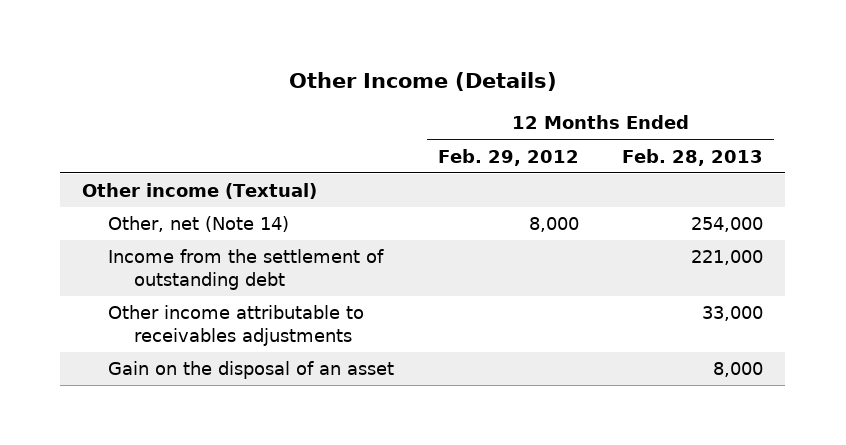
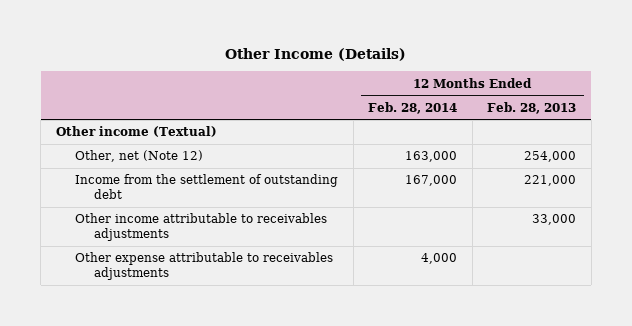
[437,148,579,166] Feb. 29, 2012 -> none
none -> [368,101,458,114] Feb. 28, 2014
[108,216,290,233] Other, net (Note 14) -> [74,150,203,163] Other, net (Note 12)
[108,361,395,380] Gain on the disposal of an asset -> none
none -> [74,252,333,281] Other expense attributable to receivables adjustments

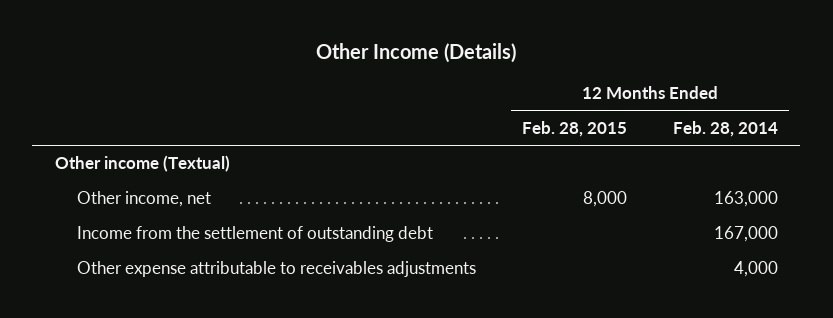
[487,101,577,114] Feb. 28, 2013 -> none
none -> [521,121,627,138] Feb. 28, 2015
[74,150,203,163] Other, net (Note 12) -> [77,191,212,208] Other income, net
[74,213,327,242] Other income attributable to receivables adjustments -> none

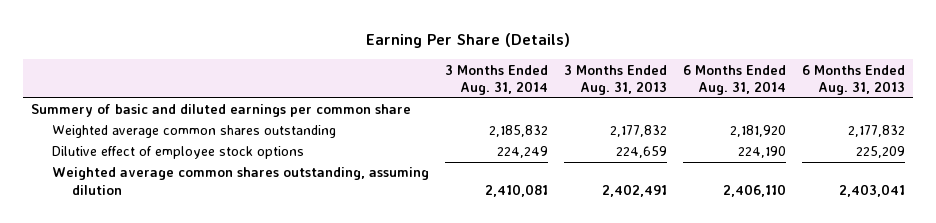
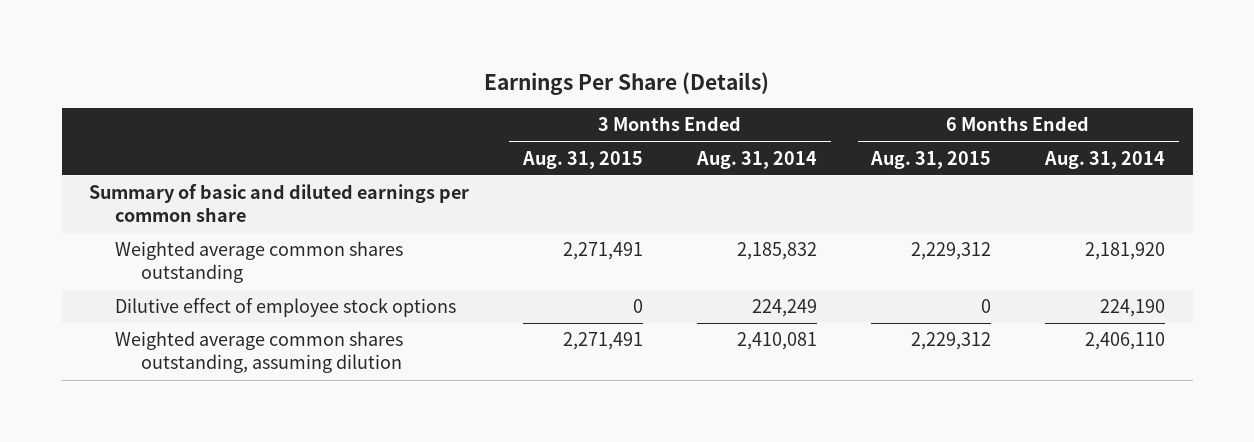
[366,33,571,49] Earning Per Share (Details) -> [484,71,770,95] Earnings Per Share (Details)
[563,64,667,95] 3 Months Ended Aug. 31, 2013 -> none
[801,64,905,95] 6 Months Ended Aug. 31, 2013 -> none
none -> [521,150,643,169] Aug. 31, 2015
none -> [870,150,992,169] Aug. 31, 2015
[31,104,412,118] Summery of basic and diluted earnings per common share -> [88,184,469,223] Summary of basic and diluted earnings per common share

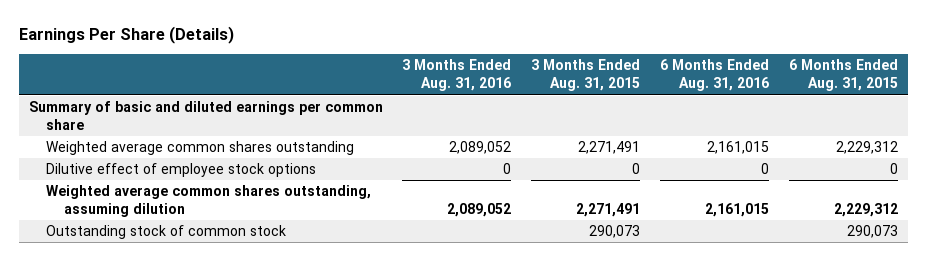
[696,150,818,169] Aug. 31, 2014 -> none
[1044,150,1166,169] Aug. 31, 2014 -> none
none -> [402,59,512,92] 3 Months Ended Aug. 31, 2016
none -> [660,59,770,92] 6 Months Ended Aug. 31, 2016
none -> [46,225,287,240] Outstanding stock of common stock

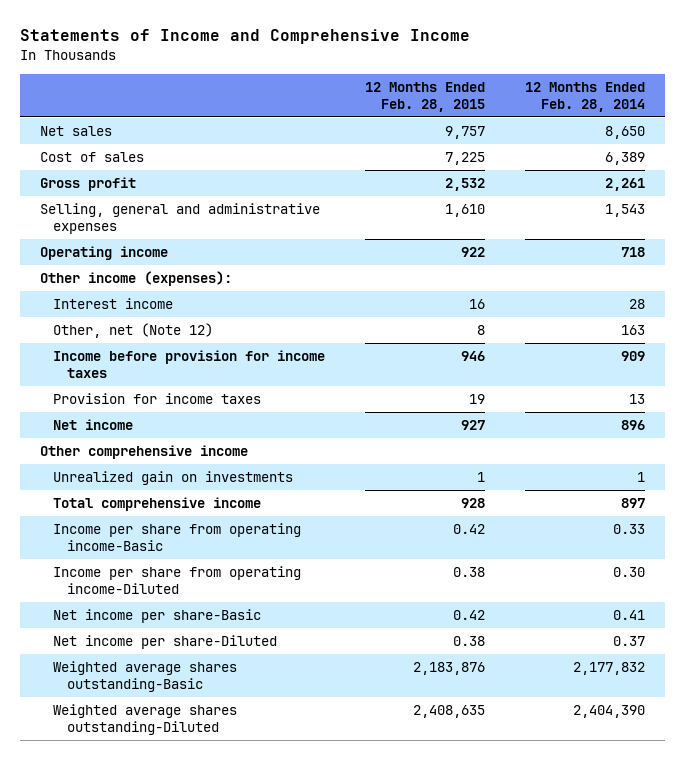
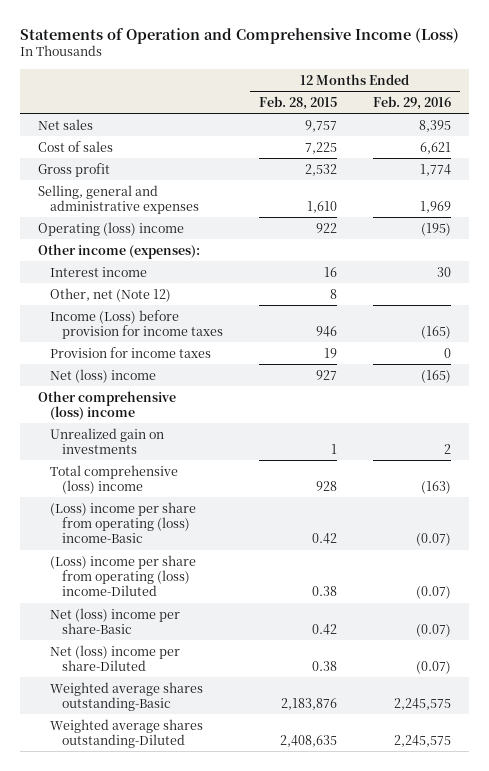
[19,29,470,45] Statements of Income and Comprehensive Income -> [20,27,460,44] Statements of Operation and Comprehensive Income (Loss)
[525,81,646,112] 12 Months Ended Feb. 28, 2014 -> none
none -> [373,95,452,110] Feb. 29, 2016
[39,245,168,260] Operating income -> [38,221,185,236] Operating (loss) income
[53,349,326,378] Income before provision for income taxes -> [49,309,223,339] Income (Loss) before provision for income taxes
[53,418,134,430] Net income -> [49,368,156,383] Net (loss) income
[39,444,248,459] Other comprehensive income -> [38,390,177,420] Other comprehensive (loss) income
[53,496,262,511] Total comprehensive income -> [49,464,178,494] Total comprehensive (loss) income
[53,522,302,551] Income per share from operating income-Basic -> [49,501,196,544] (Loss) income per share from operating (loss) income-Basic
[53,565,302,594] Income per share from operating income-Diluted -> [49,554,196,597] (Loss) income per share from operating (loss) income-Diluted
[53,608,262,623] Net income per share-Basic -> [49,607,180,634] Net (loss) income per share-Basic
[53,634,278,649] Net income per share-Diluted -> [49,644,180,671] Net (loss) income per share-Diluted

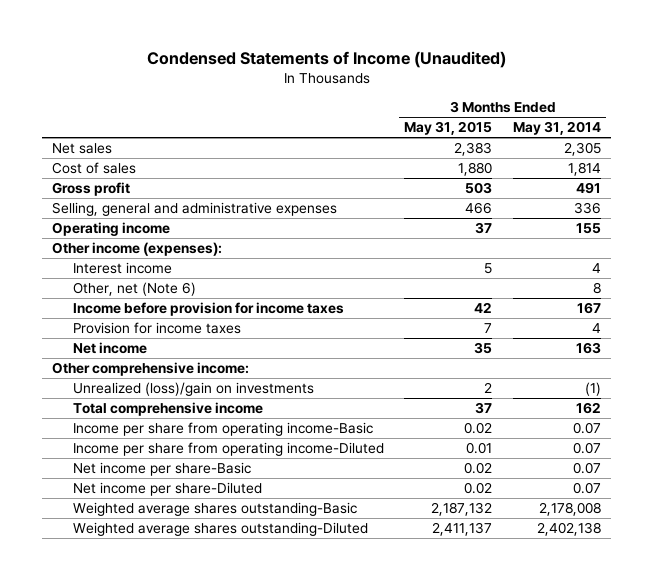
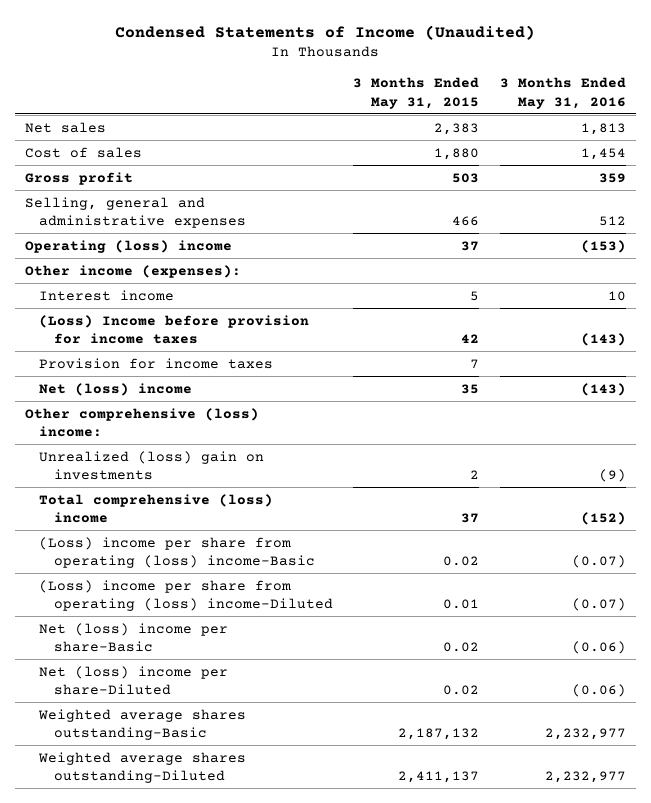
[512,121,601,136] May 31, 2014 -> none
none -> [499,77,626,109] 3 Months Ended May 31, 2016
[52,222,171,237] Operating income -> [24,239,232,253] Operating (loss) income
[72,282,196,297] Other, net (Note 6) -> none
[72,302,344,317] Income before provision for income taxes -> [39,314,310,344] (Loss) Income before provision for income taxes
[72,342,147,355] Net income -> [39,382,193,396] Net (loss) income
[52,362,250,377] Other comprehensive income: -> [24,407,259,437] Other comprehensive (loss) income:
[72,382,314,397] Unrealized (loss)/gain on investments -> [39,450,265,480] Unrealized (loss) gain on investments
[72,402,263,417] Total comprehensive income -> [39,493,274,523] Total comprehensive (loss) income
[72,422,373,437] Income per share from operating income-Basic -> [39,536,315,568] (Loss) income per share from operating (loss) income-Basic
[72,442,384,457] Income per share from operating income-Diluted -> [39,579,333,611] (Loss) income per share from operating (loss) income-Diluted
[72,462,251,477] Net income per share-Basic -> [39,622,229,652] Net (loss) income per share-Basic
[72,482,262,497] Net income per share-Diluted -> [39,665,229,695] Net (loss) income per share-Diluted

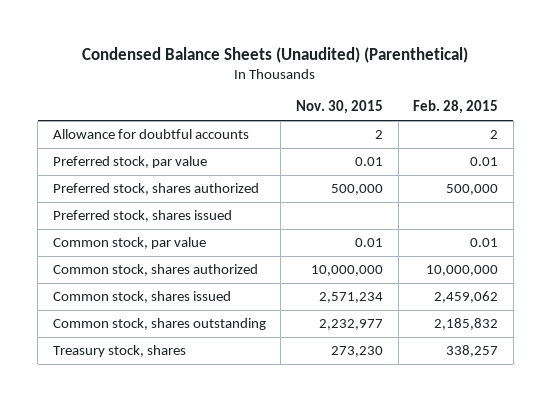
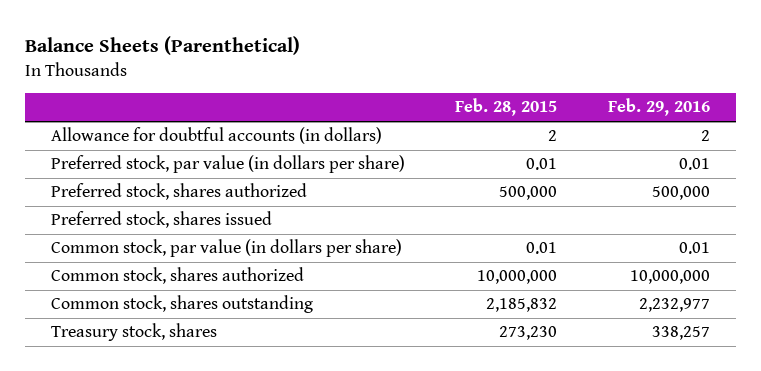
[82,46,469,63] Condensed Balance Sheets (Unaudited) (Parenthetical) -> [25,36,301,56] Balance Sheets (Parenthetical)
[295,100,383,115] Nov. 30, 2015 -> none
none -> [608,98,711,117] Feb. 29, 2016
[52,129,249,140] Allowance for doubtful accounts -> [50,127,382,145] Allowance for doubtful accounts (in dollars)
[52,156,207,169] Preferred stock, par value -> [50,155,405,174] Preferred stock, par value (in dollars per share)
[52,237,206,250] Common stock, par value -> [50,239,402,258] Common stock, par value (in dollars per share)
[52,291,231,304] Common stock, shares issued -> none
[446,345,499,358] 338,257 -> [499,326,558,341] 273,230

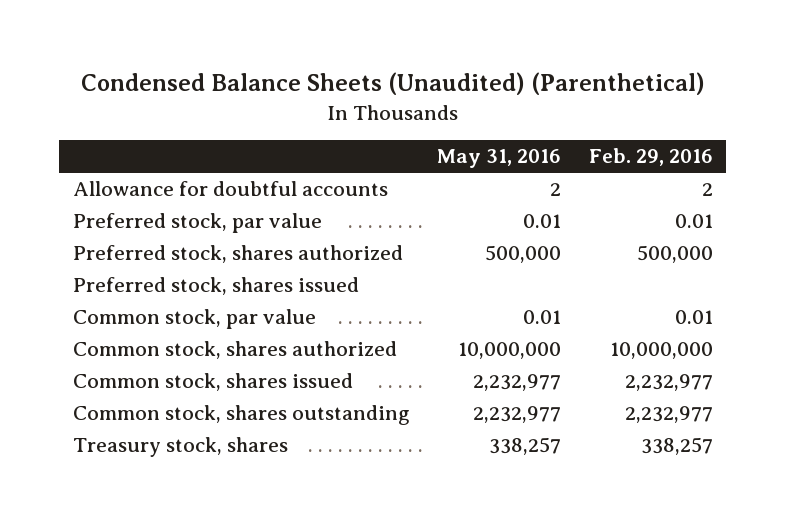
[25,36,301,56] Balance Sheets (Parenthetical) -> [80,72,705,96] Condensed Balance Sheets (Unaudited) (Parenthetical)
[455,98,558,117] Feb. 28, 2015 -> none
none -> [437,149,562,169] May 31, 2016
[50,127,382,145] Allowance for doubtful accounts (in dollars) -> [72,181,388,197] Allowance for doubtful accounts
[50,155,405,174] Preferred stock, par value (in dollars per share) -> [72,213,322,234] Preferred stock, par value
[50,239,402,258] Common stock, par value (in dollars per share) -> [72,309,316,330] Common stock, par value
none -> [72,373,353,392] Common stock, shares issued

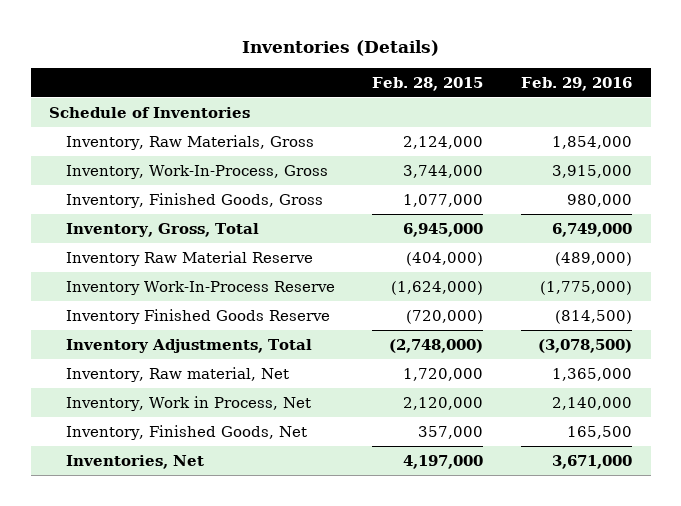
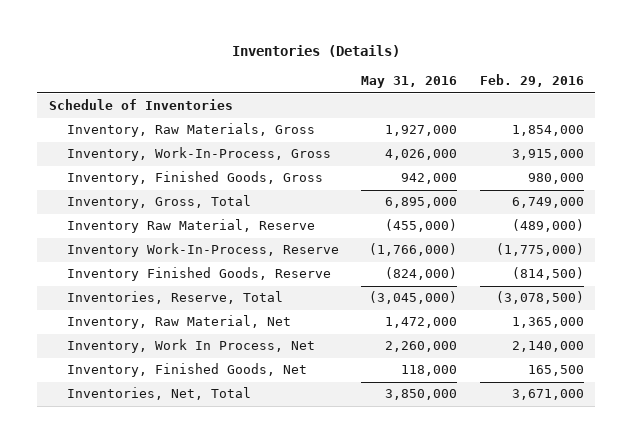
[372,76,484,91] Feb. 28, 2015 -> none
none -> [361,76,458,89] May 31, 2016
[65,250,313,266] Inventory Raw Material Reserve -> [66,219,315,234] Inventory Raw Material, Reserve
[65,280,335,295] Inventory Work-In-Process Reserve -> [66,243,339,258] Inventory Work-In-Process, Reserve
[65,308,330,324] Inventory Finished Goods Reserve -> [66,267,331,282] Inventory Finished Goods, Reserve
[65,338,312,353] Inventory Adjustments, Total -> [66,291,283,305] Inventories, Reserve, Total
[65,366,289,382] Inventory, Raw material, Net -> [66,315,291,330] Inventory, Raw Material, Net
[65,395,311,411] Inventory, Work in Process, Net -> [66,339,315,354] Inventory, Work In Process, Net
[65,454,204,469] Inventories, Net -> [66,387,251,401] Inventories, Net, Total

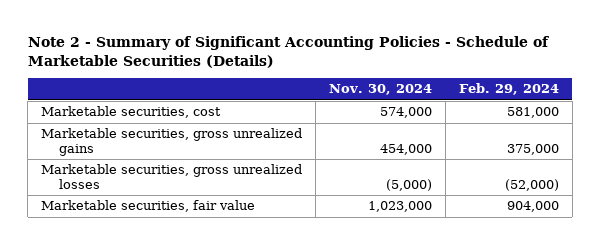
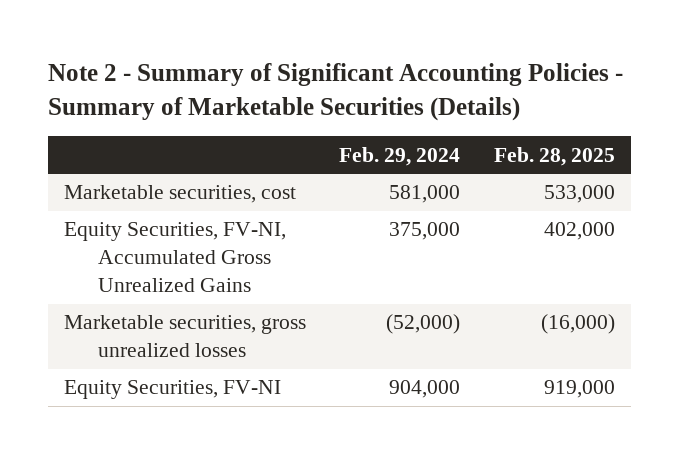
[27,35,549,68] Note 2 - Summary of Significant Accounting Policies - Schedule of Marketable Securities (Details) -> [47,63,623,121] Note 2 - Summary of Significant Accounting Policies - Summary of Marketable Securities (Details)
[328,84,432,96] Nov. 30, 2024 -> none
none -> [493,146,615,166] Feb. 28, 2025
[40,128,302,156] Marketable securities, gross unrealized gains -> [64,222,287,293] Equity Securities, FV-NI, Accumulated Gross Unrealized Gains
[40,200,255,213] Marketable securities, fair value -> [64,380,282,400] Equity Securities, FV-NI

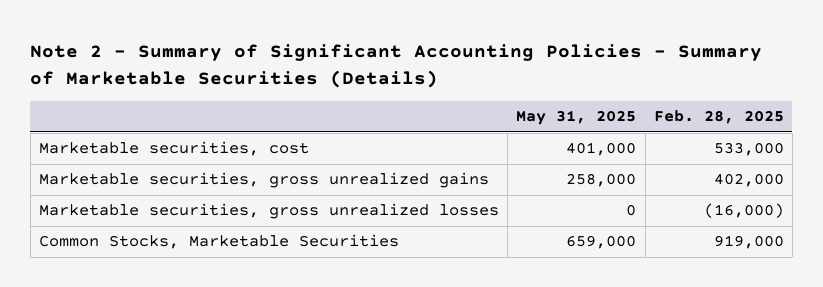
[339,146,461,166] Feb. 29, 2024 -> none
none -> [516,110,637,126] May 31, 2025
[64,222,287,293] Equity Securities, FV-NI, Accumulated Gross Unrealized Gains -> [39,172,490,189] Marketable securities, gross unrealized gains
[64,380,282,400] Equity Securities, FV-NI -> [39,234,400,250] Common Stocks, Marketable Securities

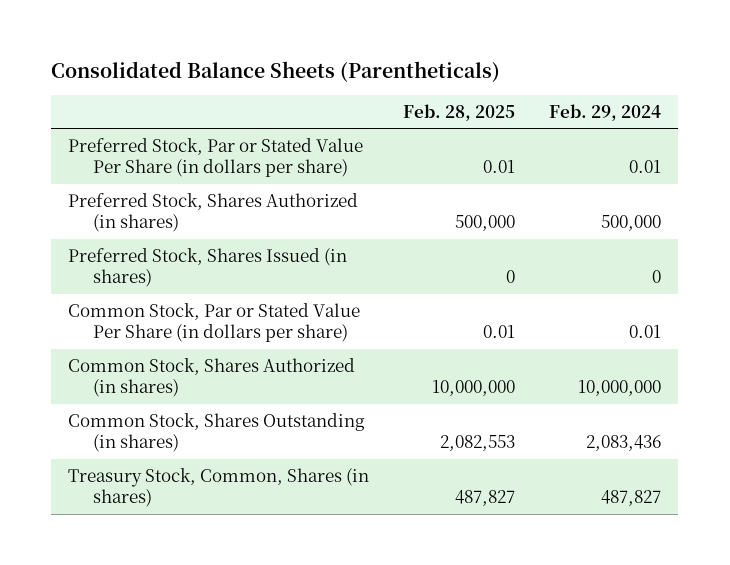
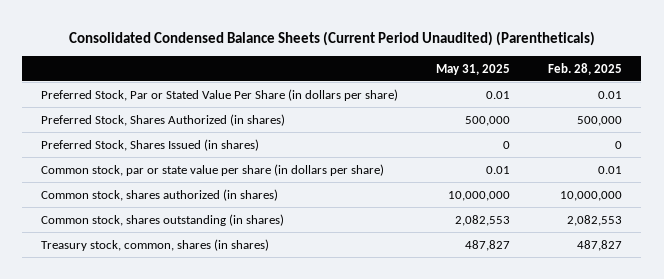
[51,60,501,82] Consolidated Balance Sheets (Parentheticals) -> [68,30,595,46] Consolidated Condensed Balance Sheets (Current Period Unaudited) (Parentheticals)
[549,103,662,121] Feb. 29, 2024 -> none
none -> [436,63,511,75] May 31, 2025
[68,303,361,342] Common Stock, Par or Stated Value Per Share (in dollars per share) -> [41,163,385,176] Common stock, par or state value per share (in dollars per share)
[68,358,356,397] Common Stock, Shares Authorized (in shares) -> [41,188,279,201] Common stock, shares authorized (in shares)
[68,413,366,452] Common Stock, Shares Outstanding (in shares) -> [41,213,285,226] Common stock, shares outstanding (in shares)
[68,468,370,507] Treasury Stock, Common, Shares (in shares) -> [41,238,270,251] Treasury stock, common, shares (in shares)

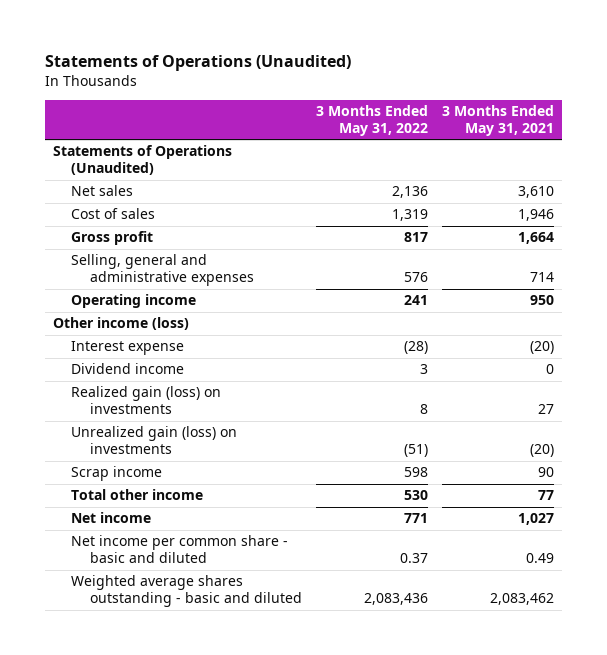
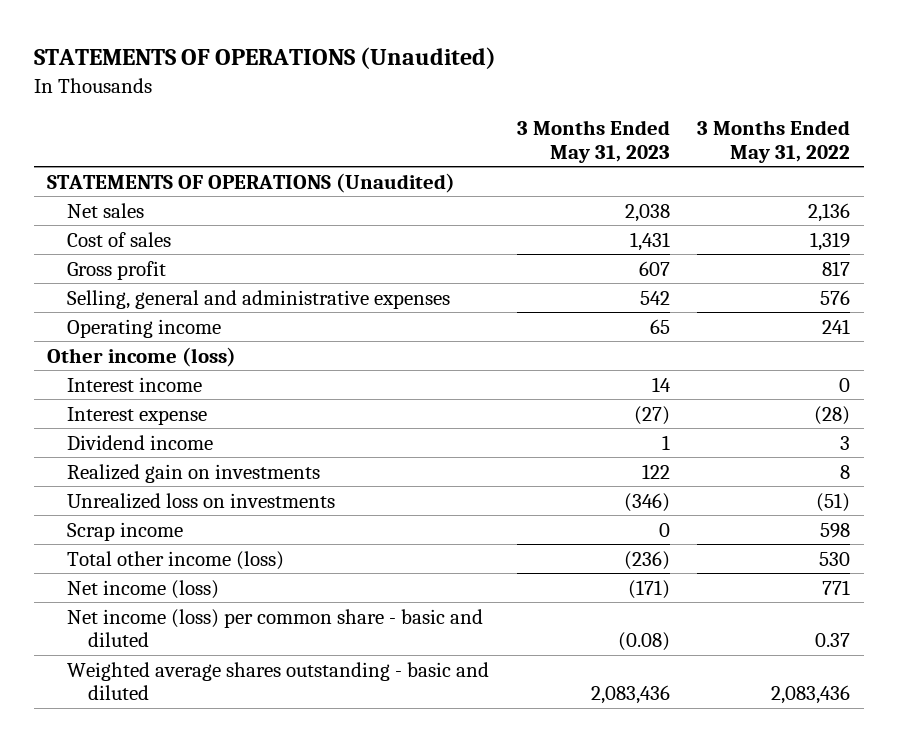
[45,55,352,72] Statements of Operations (Unaudited) -> [33,47,496,70] STATEMENTS OF OPERATIONS (Unaudited)
[442,105,555,137] 3 Months Ended May 31, 2021 -> none
none -> [516,119,670,163] 3 Months Ended May 31, 2023
[52,145,232,176] Statements of Operations (Unaudited) -> [47,172,456,193] STATEMENTS OF OPERATIONS (Unaudited)
none -> [67,376,203,392] Interest income
[71,386,222,415] Realized gain (loss) on investments -> [67,463,321,483] Realized gain on investments
[71,426,238,455] Unrealized gain (loss) on investments -> [67,492,336,509] Unrealized loss on investments
[71,489,204,501] Total other income -> [67,550,285,570] Total other income (loss)
[71,512,152,524] Net income -> [67,579,220,599] Net income (loss)
[71,535,289,564] Net income per common share - basic and diluted -> [67,608,484,648] Net income (loss) per common share - basic and diluted

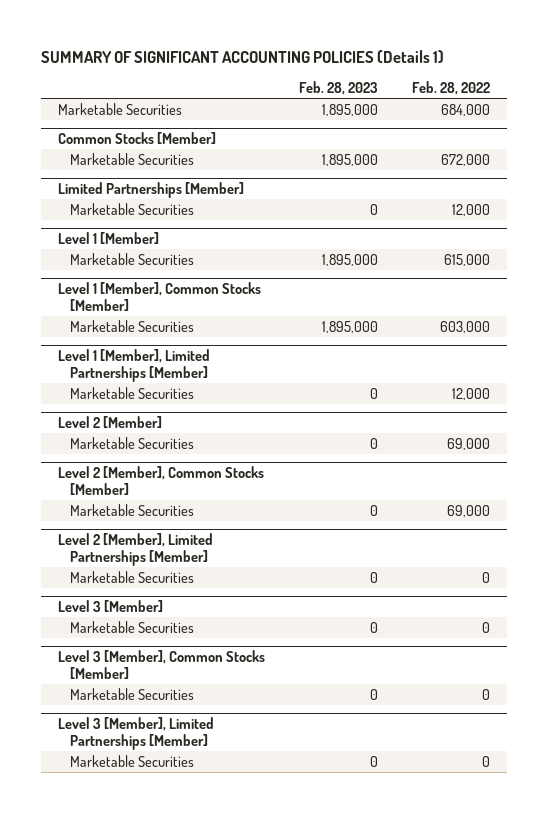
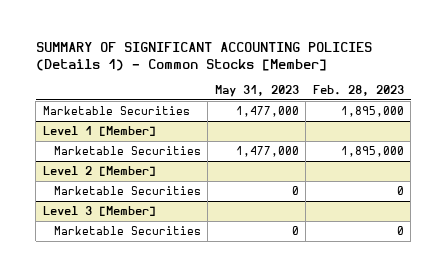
[40,49,444,63] SUMMARY OF SIGNIFICANT ACCOUNTING POLICIES (Details 1) -> [35,42,372,72] SUMMARY OF SIGNIFICANT ACCOUNTING POLICIES (Details 1) - Common Stocks [Member]
[411,80,490,95] Feb. 28, 2022 -> none
none -> [214,85,299,98] May 31, 2023
[57,131,216,144] Common Stocks [Member] -> none
[69,152,194,165] Marketable Securities -> none
[57,181,244,198] Limited Partnerships [Member] -> none
[69,202,194,215] Marketable Securities -> none
[57,281,261,311] Level 1 [Member], Common Stocks [Member] -> none
[69,319,194,332] Marketable Securities -> none
[57,348,210,382] Level 1 [Member], Limited Partnerships [Member] -> none
[69,386,194,399] Marketable Securities -> none
[57,465,264,495] Level 2 [Member], Common Stocks [Member] -> none
[69,503,194,516] Marketable Securities -> none
[57,532,213,566] Level 2 [Member], Limited Partnerships [Member] -> none
[69,570,194,583] Marketable Securities -> none
[57,649,265,679] Level 3 [Member], Common Stocks [Member] -> none
[69,687,194,700] Marketable Securities -> none
[57,716,214,750] Level 3 [Member], Limited Partnerships [Member] -> none
[69,754,194,767] Marketable Securities -> none

